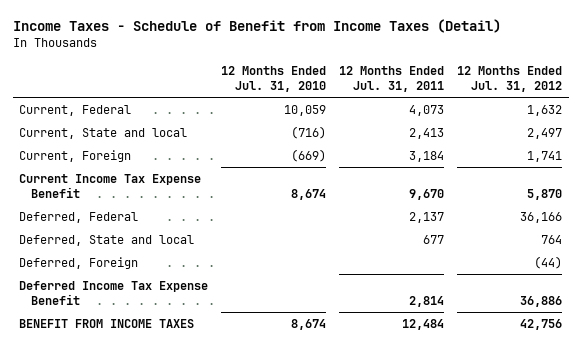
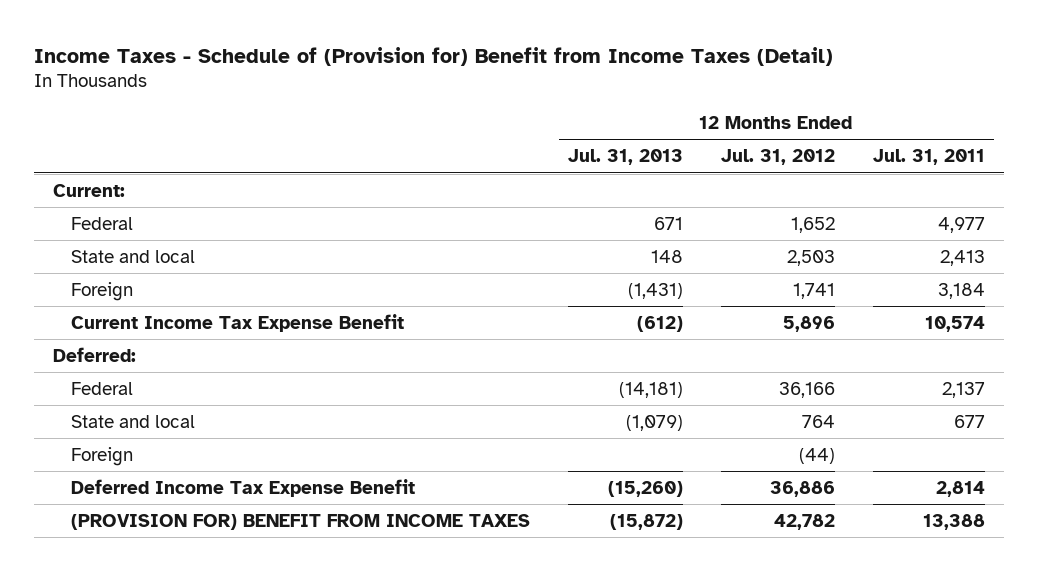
[12,19,501,34] Income Taxes - Schedule of Benefit from Income Taxes (Detail) -> [34,46,834,66] Income Taxes - Schedule of (Provision for) Benefit from Income Taxes (Detail)
[221,66,327,93] 12 Months Ended Jul. 31, 2010 -> none
none -> [568,149,684,166] Jul. 31, 2013
none -> [53,183,126,197] Current:
[19,104,132,116] Current, Federal -> [71,216,134,230] Federal
[409,104,445,116] 4,073 -> [937,216,985,233] 4,977
[527,104,563,116] 1,632 -> [790,216,835,233] 1,652
[19,127,188,139] Current, State and local -> [71,249,196,263] State and local
[527,127,563,139] 2,497 -> [786,249,835,266] 2,503
[19,149,132,162] Current, Foreign -> [71,281,134,301] Foreign
[409,188,445,200] 9,670 -> [924,315,985,332] 10,574
[527,188,563,200] 5,870 -> [782,315,835,332] 5,896
none -> [53,346,137,362] Deferred:
[19,211,139,223] Deferred, Federal -> [71,381,134,395] Federal
[19,234,195,246] Deferred, State and local -> [71,414,196,428] State and local
[19,256,139,269] Deferred, Foreign -> [71,446,134,466] Foreign
[19,318,195,328] BENEFIT FROM INCOME TAXES -> [71,513,531,530] (PROVISION FOR) BENEFIT FROM INCOME TAXES
[402,318,445,330] 12,484 -> [922,513,985,530] 13,388
[520,318,563,330] 42,756 -> [773,513,835,530] 42,782

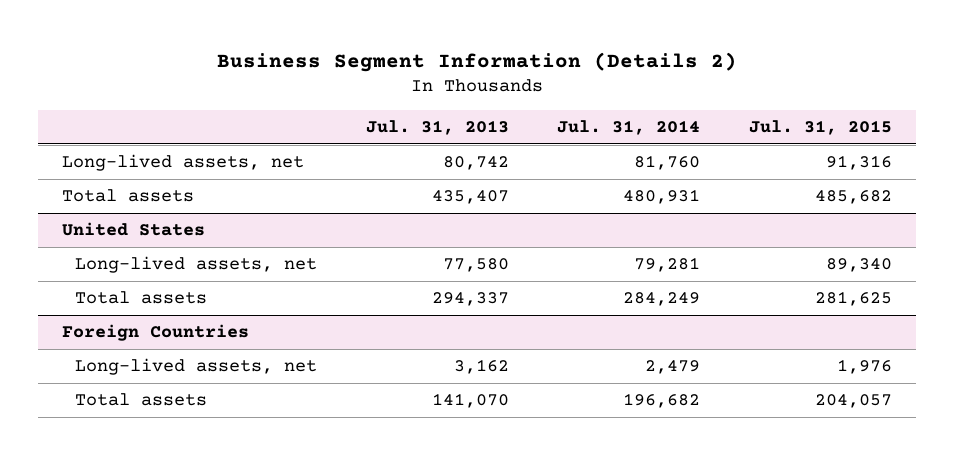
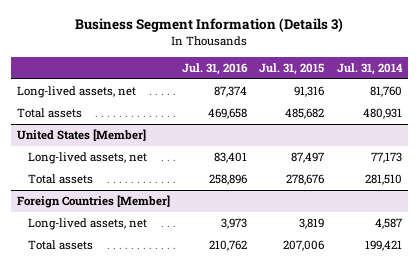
[217,51,738,72] Business Segment Information (Details 2) -> [75,18,344,33] Business Segment Information (Details 3)
[365,119,509,135] Jul. 31, 2013 -> none
none -> [182,62,249,75] Jul. 31, 2016
[62,222,206,237] United States -> [17,129,147,142] United States [Member]
[634,257,701,273] 79,281 -> [370,152,402,164] 77,173
[825,258,892,273] 89,340 -> [291,152,325,164] 87,497
[623,292,701,307] 284,249 -> [364,174,402,186] 281,510
[814,291,892,307] 281,625 -> [286,174,325,186] 278,676
[62,324,250,342] Foreign Countries -> [17,195,171,209] Foreign Countries [Member]
[645,360,701,375] 2,479 -> [374,218,402,230] 4,587
[836,359,892,375] 1,976 -> [299,218,325,230] 3,819
[623,393,701,409] 196,682 -> [364,240,402,252] 199,421
[814,394,892,409] 204,057 -> [283,240,325,252] 207,006

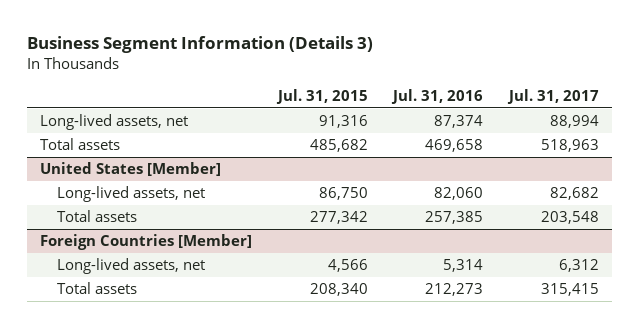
[336,62,403,75] Jul. 31, 2014 -> none
none -> [506,88,599,104] Jul. 31, 2017
[214,152,248,164] 83,401 -> [434,187,484,201] 82,060
[291,152,325,164] 87,497 -> [318,187,368,201] 86,750
[209,174,248,186] 258,896 -> [425,211,484,225] 257,385
[286,174,325,186] 278,676 -> [309,211,368,225] 277,342
[221,218,248,230] 3,973 -> [443,259,484,273] 5,314
[299,218,325,230] 3,819 -> [327,259,368,273] 4,566
[209,240,248,252] 210,762 -> [425,283,484,297] 212,273
[283,240,325,252] 207,006 -> [309,283,368,297] 208,340

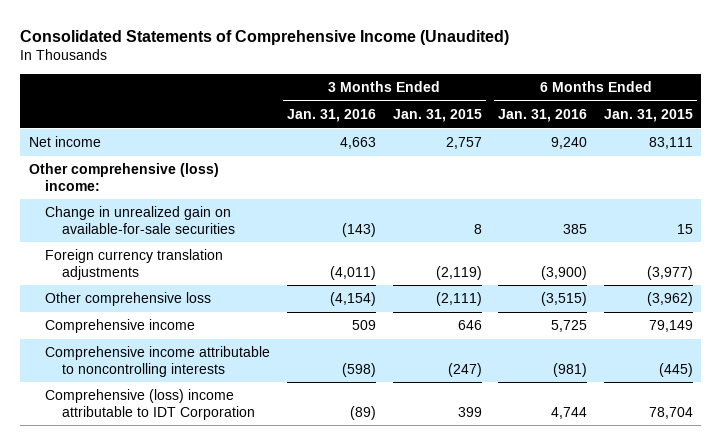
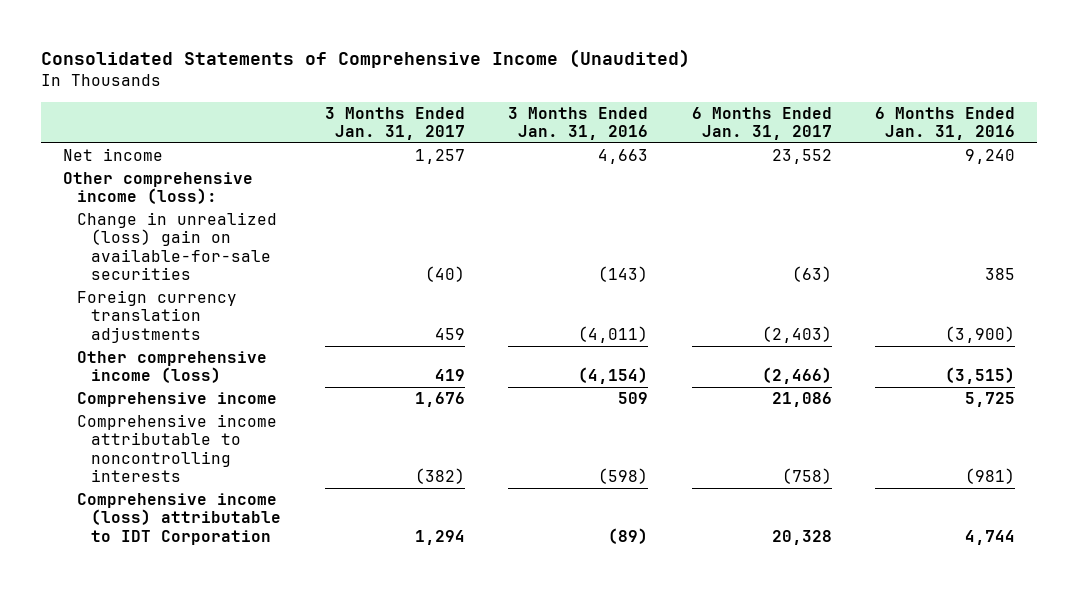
[392,108,482,122] Jan. 31, 2015 -> none
[603,108,693,122] Jan. 31, 2015 -> none
none -> [324,106,465,141] 3 Months Ended Jan. 31, 2017
none -> [691,106,832,141] 6 Months Ended Jan. 31, 2017
[28,163,219,191] Other comprehensive (loss) income: -> [62,172,253,205] Other comprehensive income (loss):
[45,206,236,234] Change in unrealized gain on available-for-sale securities -> [76,212,277,280] Change in unrealized (loss) gain on available-for-sale securities
[45,292,212,307] Other comprehensive loss -> [76,351,267,384] Other comprehensive income (loss)
[45,389,256,420] Comprehensive (loss) income attributable to IDT Corporation -> [76,493,282,545] Comprehensive income (loss) attributable to IDT Corporation

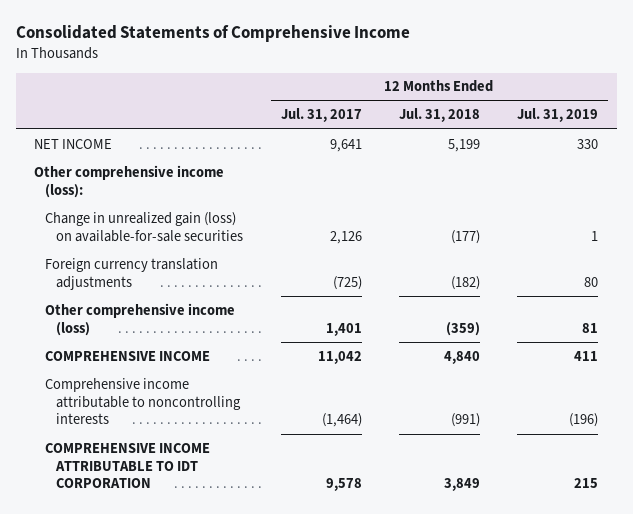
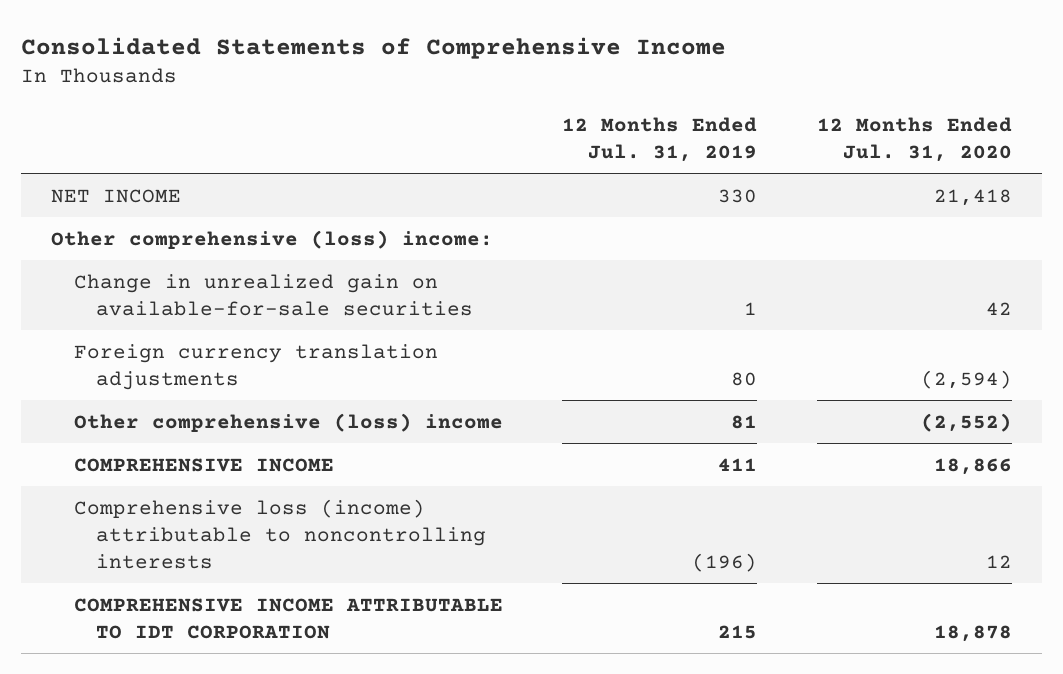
[280,108,362,123] Jul. 31, 2017 -> none
[398,108,480,123] Jul. 31, 2018 -> none
none -> [817,117,1013,163] 12 Months Ended Jul. 31, 2020
[34,164,225,198] Other comprehensive income (loss): -> [50,229,493,249] Other comprehensive (loss) income:
[45,211,244,242] Change in unrealized gain (loss) on available-for-sale securities -> [73,273,474,316] Change in unrealized gain on available-for-sale securities
[45,302,236,336] Other comprehensive income (loss) -> [73,412,503,432] Other comprehensive (loss) income
[45,377,242,425] Comprehensive income attributable to noncontrolling interests -> [73,498,487,569] Comprehensive loss (income) attributable to noncontrolling interests

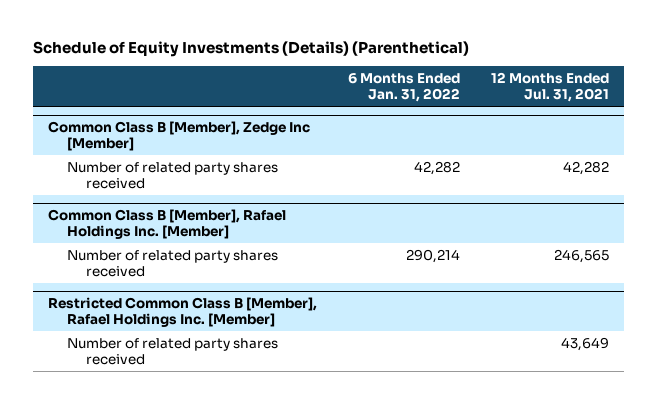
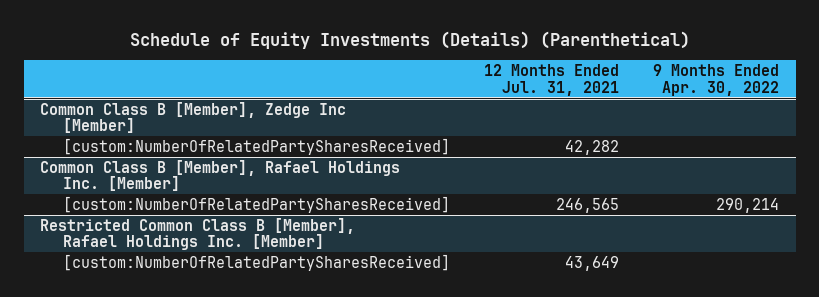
[347,72,460,103] 6 Months Ended Jan. 31, 2022 -> none
none -> [652,64,779,96] 9 Months Ended Apr. 30, 2022
[66,161,278,190] Number of related party shares received -> [62,137,450,155] [custom:NumberOfRelatedPartySharesReceived]
[66,249,278,278] Number of related party shares received -> [62,195,450,213] [custom:NumberOfRelatedPartySharesReceived]
[66,337,278,366] Number of related party shares received -> [62,253,450,271] [custom:NumberOfRelatedPartySharesReceived]

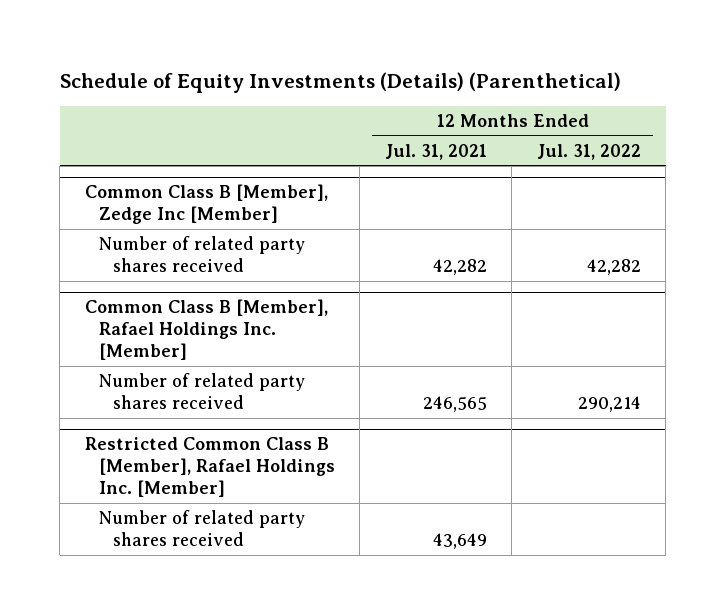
[652,64,779,96] 9 Months Ended Apr. 30, 2022 -> none
none -> [536,143,641,160] Jul. 31, 2022
[62,137,450,155] [custom:NumberOfRelatedPartySharesReceived] -> [98,236,305,273] Number of related party shares received
[62,195,450,213] [custom:NumberOfRelatedPartySharesReceived] -> [98,373,305,410] Number of related party shares received
[62,253,450,271] [custom:NumberOfRelatedPartySharesReceived] -> [98,510,305,547] Number of related party shares received

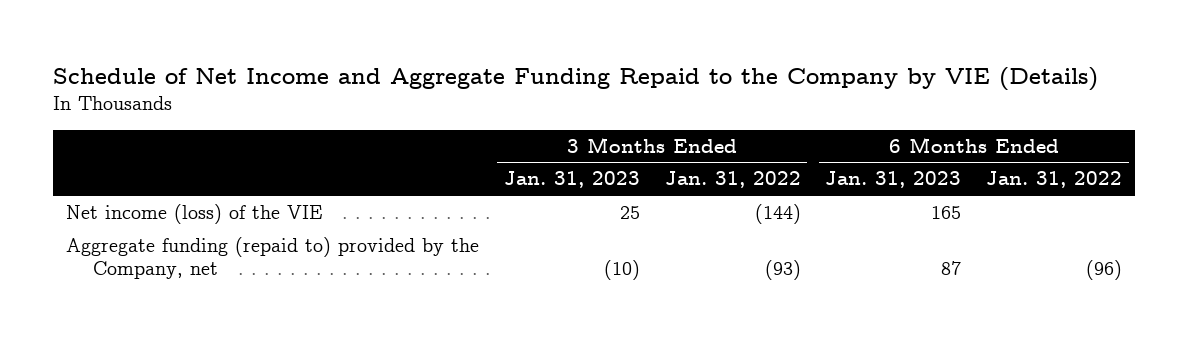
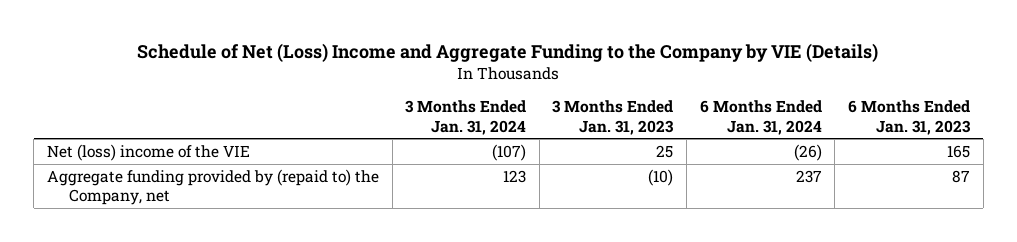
[53,66,1099,91] Schedule of Net Income and Aggregate Funding Repaid to the Company by VIE (Details) -> [137,42,879,62] Schedule of Net (Loss) Income and Aggregate Funding to the Company by VIE (Details)
[664,171,801,189] Jan. 31, 2022 -> none
[986,171,1123,189] Jan. 31, 2022 -> none
none -> [405,100,527,135] 3 Months Ended Jan. 31, 2024
none -> [699,100,822,135] 6 Months Ended Jan. 31, 2024
[65,204,323,225] Net income (loss) of the VIE -> [47,143,251,161] Net (loss) income of the VIE
[65,237,479,279] Aggregate funding (repaid to) provided by the Company, net -> [47,168,380,206] Aggregate funding provided by (repaid to) the Company, net

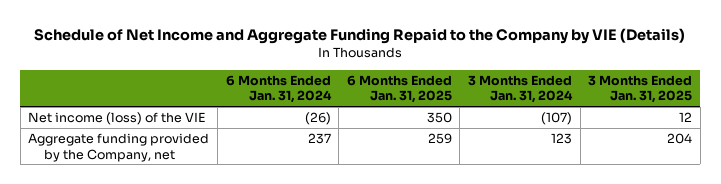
[137,42,879,62] Schedule of Net (Loss) Income and Aggregate Funding to the Company by VIE (Details) -> [34,27,686,44] Schedule of Net Income and Aggregate Funding Repaid to the Company by VIE (Details)
[552,100,675,135] 3 Months Ended Jan. 31, 2023 -> none
[847,100,971,135] 6 Months Ended Jan. 31, 2023 -> none
none -> [346,74,452,104] 6 Months Ended Jan. 31, 2025
none -> [588,74,693,104] 3 Months Ended Jan. 31, 2025
[47,143,251,161] Net (loss) income of the VIE -> [28,112,207,126] Net income (loss) of the VIE
[47,168,380,206] Aggregate funding provided by (repaid to) the Company, net -> [28,133,210,162] Aggregate funding provided by the Company, net

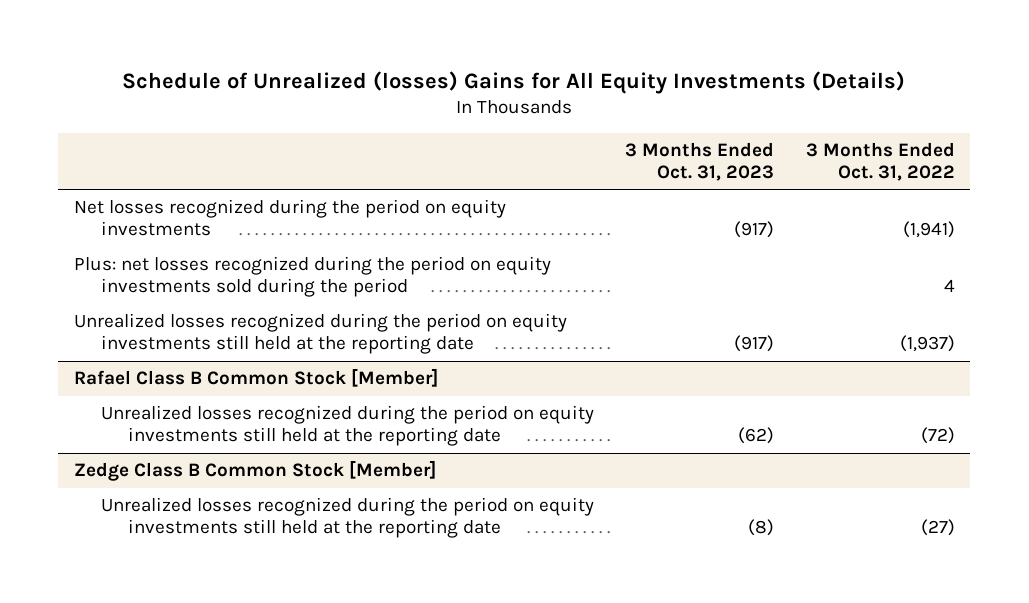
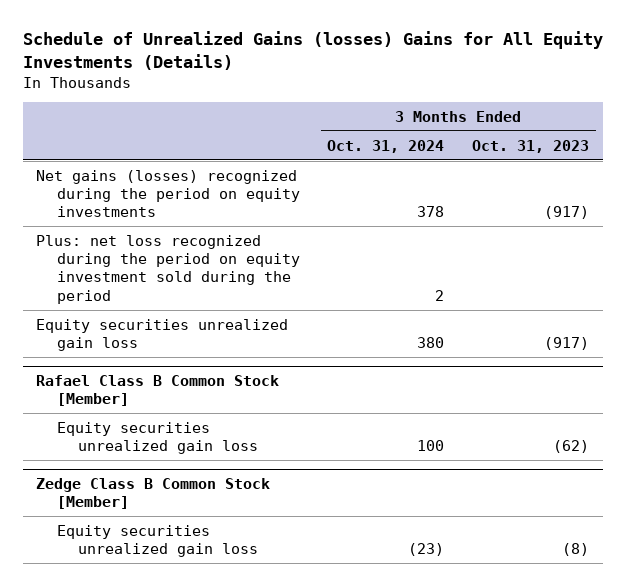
[122,70,906,94] Schedule of Unrealized (losses) Gains for All Equity Investments (Details) -> [22,31,603,70] Schedule of Unrealized Gains (losses) Gains for All Equity Investments (Details)
[805,141,955,181] 3 Months Ended Oct. 31, 2022 -> none
none -> [327,139,445,153] Oct. 31, 2024
[73,199,506,237] Net losses recognized during the period on equity investments -> [36,169,300,218] Net gains (losses) recognized during the period on equity investments
[73,256,551,298] Plus: net losses recognized during the period on equity investments sold during the period -> [36,234,300,304] Plus: net loss recognized during the period on equity investment sold during the period
[73,313,567,355] Unrealized losses recognized during the period on equity investments still held at the reporting date -> [36,318,289,351] Equity securities unrealized gain loss
[101,405,595,447] Unrealized losses recognized during the period on equity investments still held at the reporting date -> [56,421,258,454] Equity securities unrealized gain loss
[101,497,595,539] Unrealized losses recognized during the period on equity investments still held at the reporting date -> [56,524,258,557] Equity securities unrealized gain loss

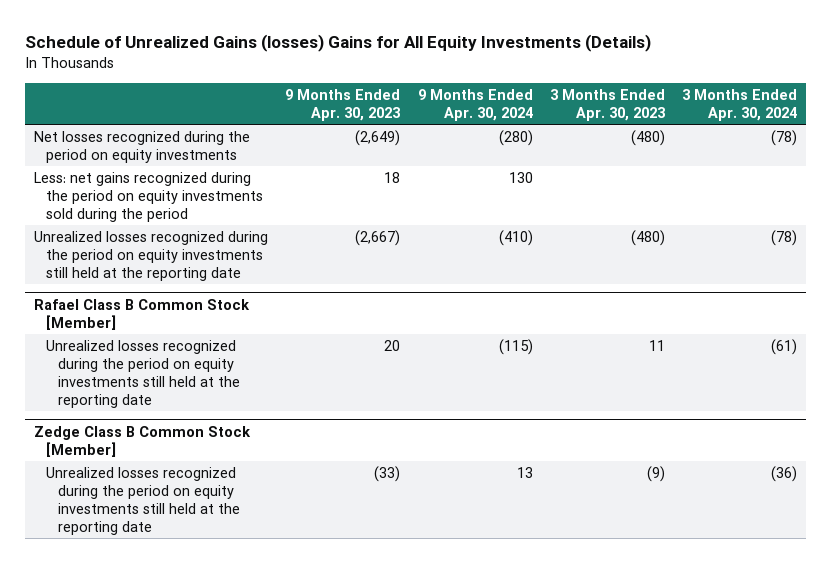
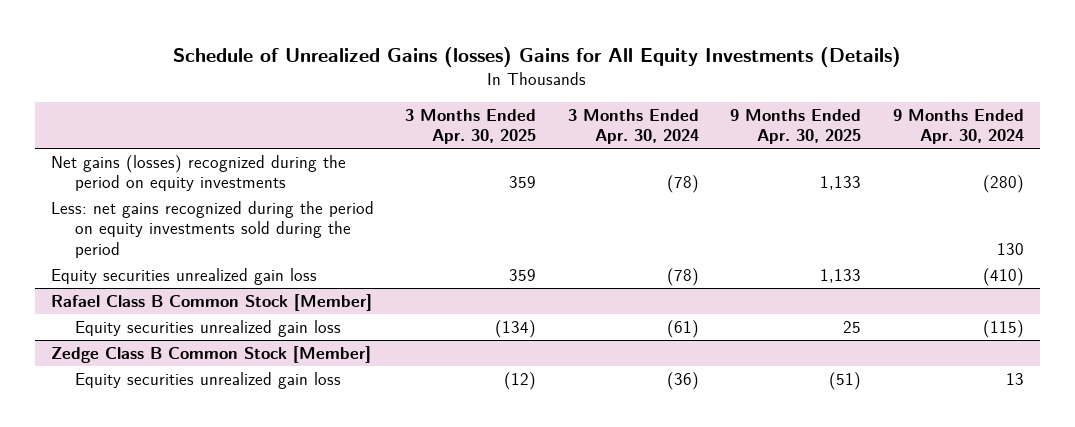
[285,88,401,121] 9 Months Ended Apr. 30, 2023 -> none
[550,88,666,121] 3 Months Ended Apr. 30, 2023 -> none
none -> [405,109,537,145] 3 Months Ended Apr. 30, 2025
none -> [730,109,862,145] 9 Months Ended Apr. 30, 2025
[34,130,251,163] Net losses recognized during the period on equity investments -> [50,154,346,192] Net gains (losses) recognized during the period on equity investments
[34,230,269,281] Unrealized losses recognized during the period on equity investments still held at the reporting date -> [50,267,317,285] Equity securities unrealized gain loss
[45,339,240,408] Unrealized losses recognized during the period on equity investments still held at the reporting date -> [74,319,341,337] Equity securities unrealized gain loss
[45,466,240,535] Unrealized losses recognized during the period on equity investments still held at the reporting date -> [74,371,341,389] Equity securities unrealized gain loss

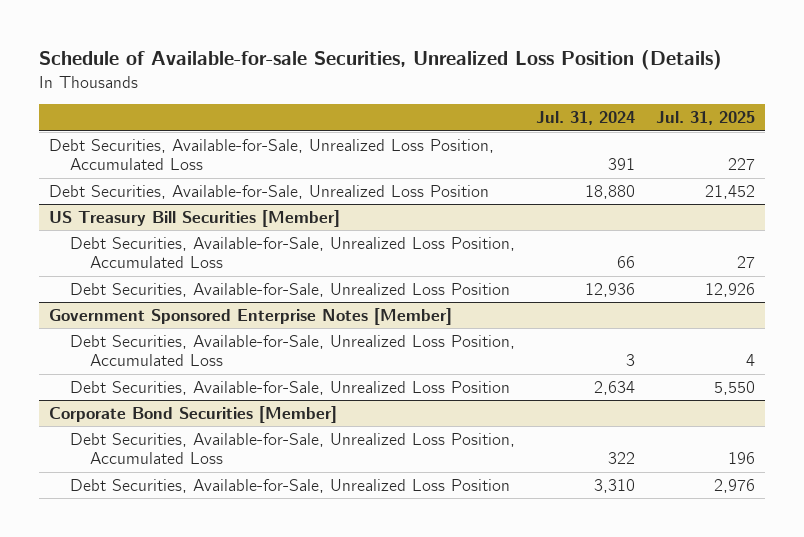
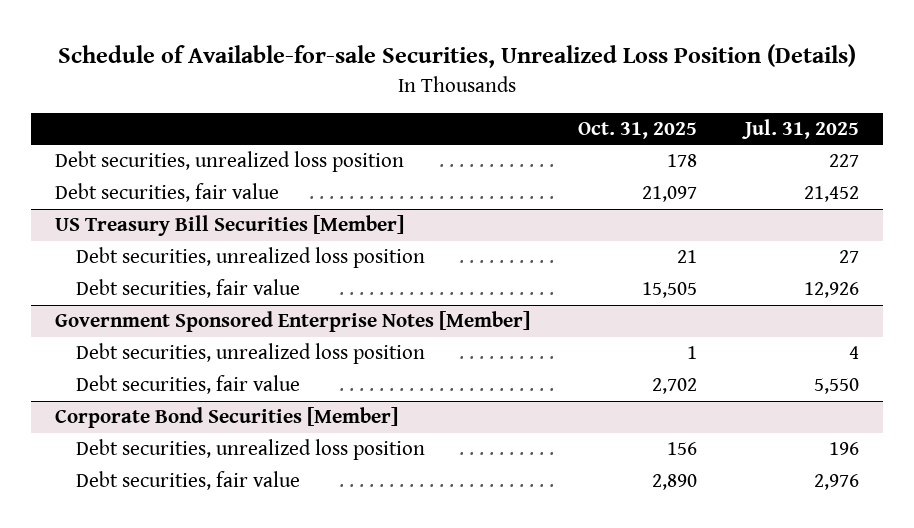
[535,111,635,126] Jul. 31, 2024 -> none
none -> [577,121,697,139] Oct. 31, 2025
[49,138,495,171] Debt Securities, Available-for-Sale, Unrealized Loss Position, Accumulated Loss -> [54,151,404,173] Debt securities, unrealized loss position
[49,184,490,199] Debt Securities, Available-for-Sale, Unrealized Loss Position -> [54,183,279,203] Debt securities, fair value
[69,236,515,269] Debt Securities, Available-for-Sale, Unrealized Loss Position, Accumulated Loss -> [75,247,425,269] Debt securities, unrealized loss position
[69,282,510,297] Debt Securities, Available-for-Sale, Unrealized Loss Position -> [75,279,300,299] Debt securities, fair value
[69,334,515,367] Debt Securities, Available-for-Sale, Unrealized Loss Position, Accumulated Loss -> [75,343,425,365] Debt securities, unrealized loss position
[69,380,510,395] Debt Securities, Available-for-Sale, Unrealized Loss Position -> [75,375,300,395] Debt securities, fair value
[69,432,515,465] Debt Securities, Available-for-Sale, Unrealized Loss Position, Accumulated Loss -> [75,439,425,461] Debt securities, unrealized loss position
[69,478,510,493] Debt Securities, Available-for-Sale, Unrealized Loss Position -> [75,471,300,491] Debt securities, fair value

